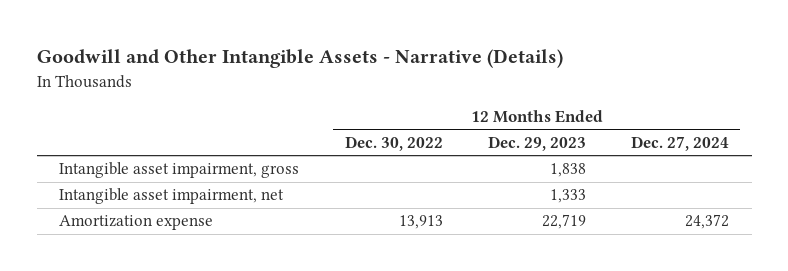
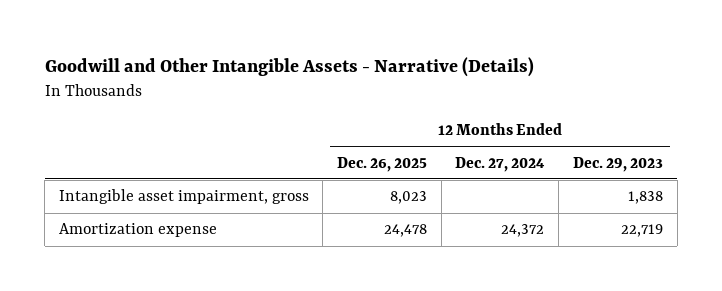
[344,136,443,152] Dec. 30, 2022 -> none
none -> [337,156,428,172] Dec. 26, 2025
[59,188,285,205] Intangible asset impairment, net -> none

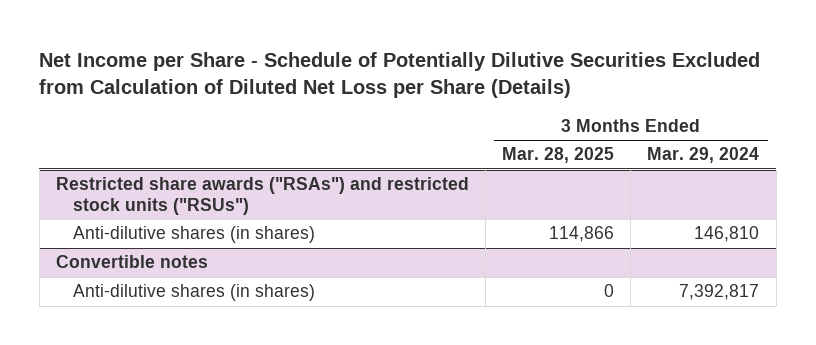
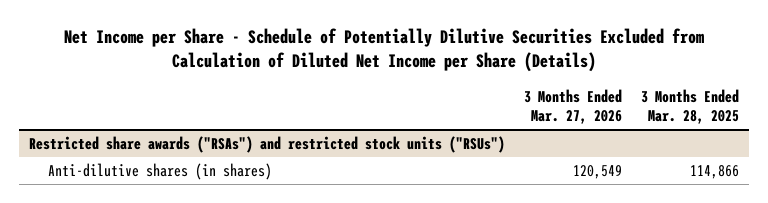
[39,51,761,98] Net Income per Share - Schedule of Potentially Dilutive Securities Excluded from Calculation of Diluted Net Loss per Share (Details) -> [64,28,705,73] Net Income per Share - Schedule of Potentially Dilutive Securities Excluded from Calculation of Diluted Net Income per Share (Details)
[647,147,760,164] Mar. 29, 2024 -> none
none -> [524,88,623,125] 3 Months Ended Mar. 27, 2026
[56,255,209,269] Convertible notes -> none
[72,284,315,302] Anti-dilutive shares (in shares) -> none

